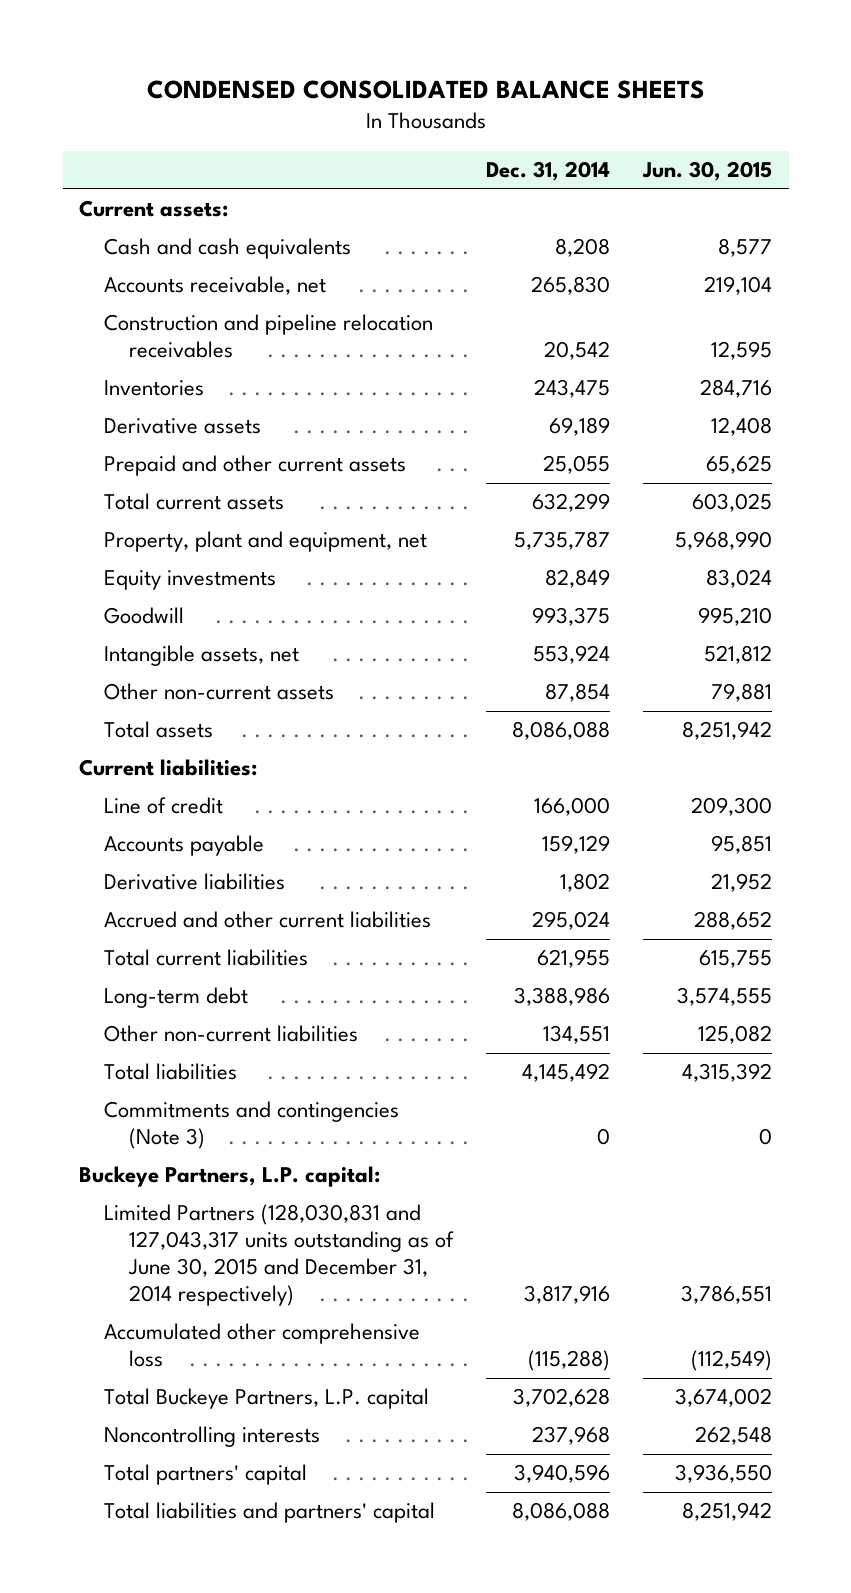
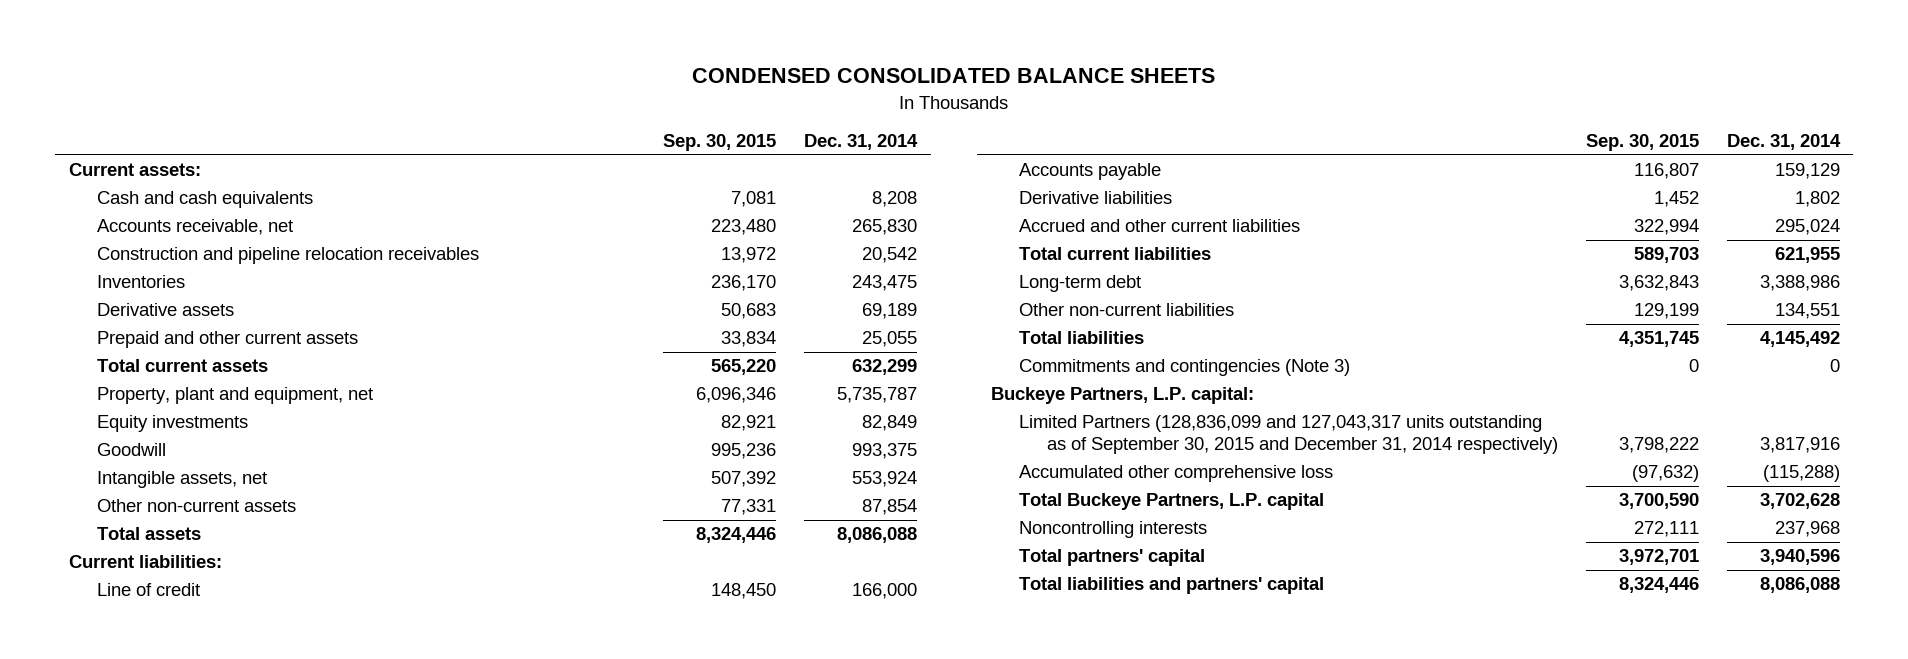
[642,161,773,182] Jun. 30, 2015 -> none
none -> [663,134,777,152] Sep. 30, 2015
[103,1204,454,1307] Limited Partners (128,030,831 and 127,043,317 units outstanding as of June 30, 2015 and December 31, 2014 respectively) -> [1019,415,1559,455] Limited Partners (128,836,099 and 127,043,317 units outstanding as of September 30, 2015 and December 31, 2014 respectively)

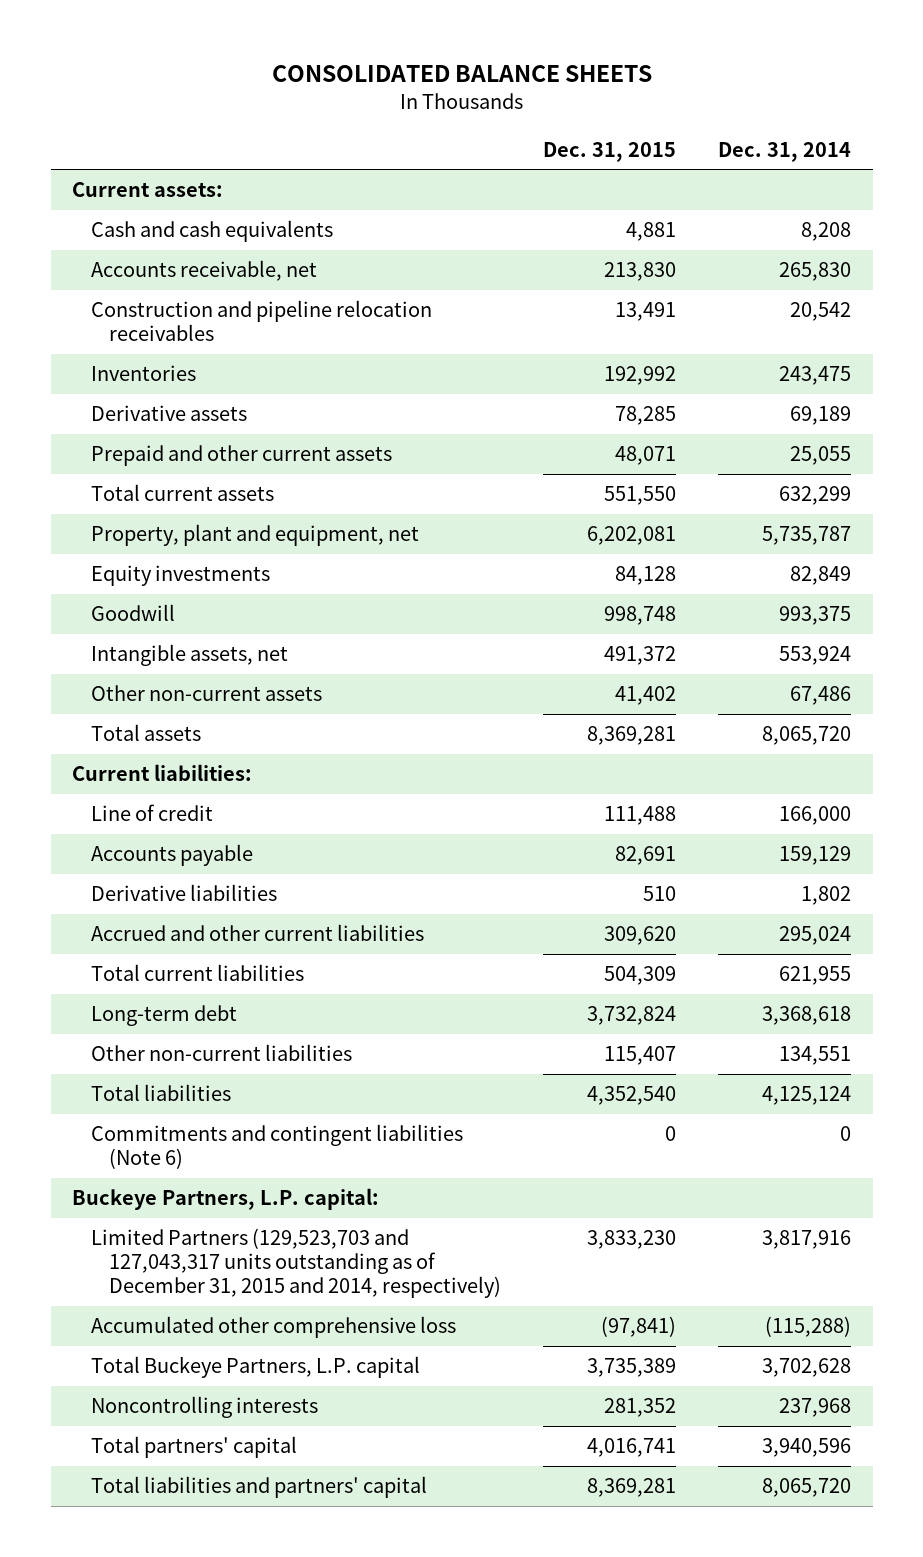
[692,68,1216,84] CONDENSED CONSOLIDATED BALANCE SHEETS -> [271,65,652,83] CONSOLIDATED BALANCE SHEETS
[663,134,777,152] Sep. 30, 2015 -> none
none -> [543,141,677,162] Dec. 31, 2015
[862,499,918,516] 87,854 -> [790,686,852,706] 67,486
[837,527,918,544] 8,086,088 -> [762,726,852,746] 8,065,720
[1759,275,1840,292] 3,388,986 -> [762,1006,852,1026] 3,368,618
[1759,331,1840,348] 4,145,492 -> [762,1086,852,1106] 4,125,124
[1019,359,1351,377] Commitments and contingencies (Note 3) -> [90,1124,463,1170] Commitments and contingent liabilities (Note 6)
[1019,415,1559,455] Limited Partners (128,836,099 and 127,043,317 units outstanding as of September 30, 2015 and December 31, 2014 respectively) -> [90,1228,502,1299] Limited Partners (129,523,703 and 127,043,317 units outstanding as of December 31, 2015 and 2014, respectively)
[1759,577,1840,594] 8,086,088 -> [762,1478,852,1498] 8,065,720

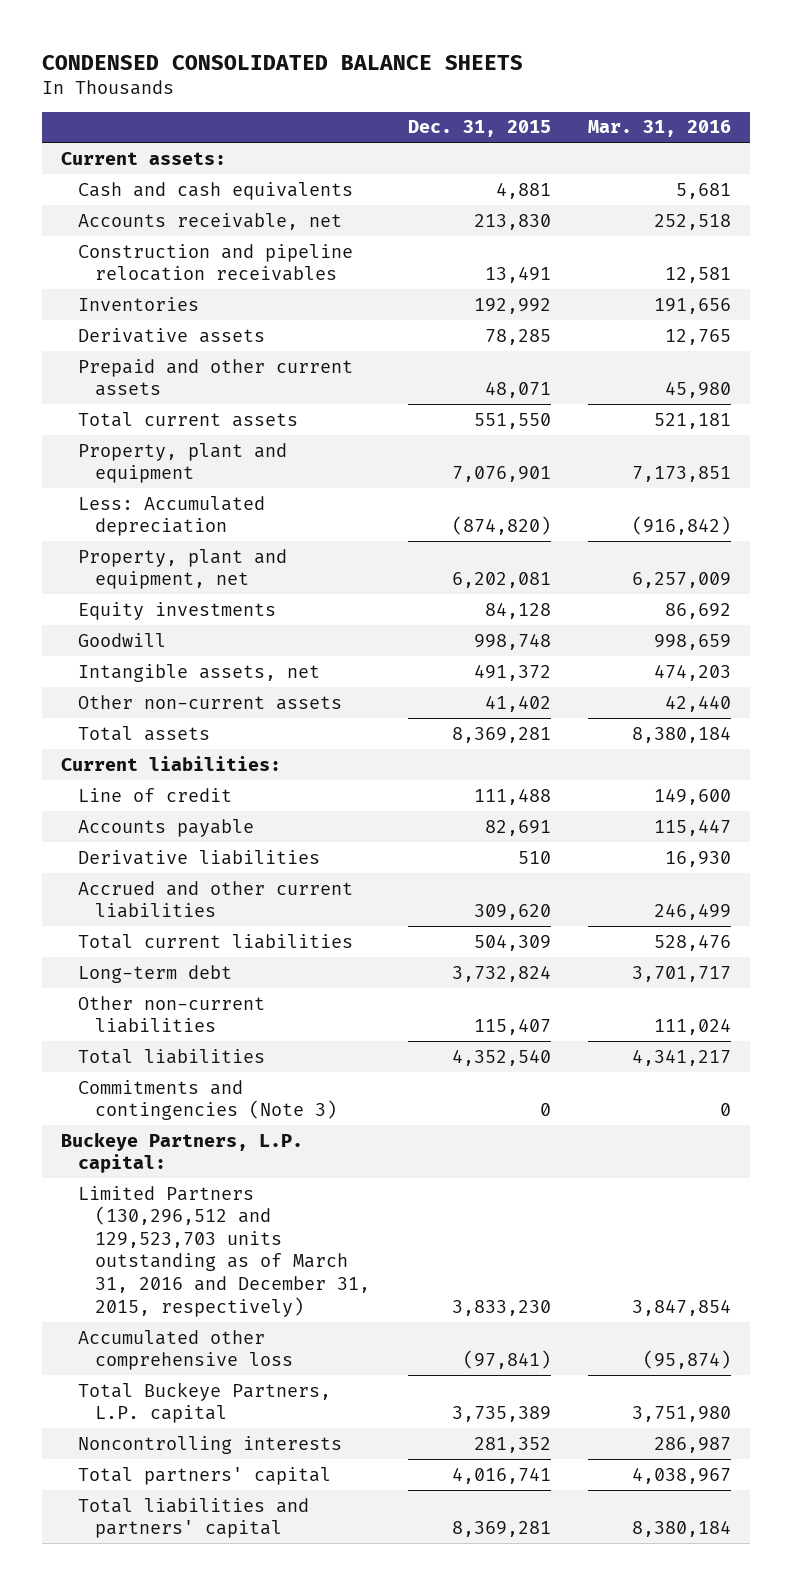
[271,65,652,83] CONSOLIDATED BALANCE SHEETS -> [41,54,523,70] CONDENSED CONSOLIDATED BALANCE SHEETS
[718,141,852,162] Dec. 31, 2014 -> none
none -> [588,120,732,138] Mar. 31, 2016
none -> [77,442,287,484] Property, plant and equipment
none -> [77,495,265,537] Less: Accumulated depreciation
[90,1124,463,1170] Commitments and contingent liabilities (Note 6) -> [77,1079,338,1121] Commitments and contingencies (Note 3)
[90,1228,502,1299] Limited Partners (129,523,703 and 127,043,317 units outstanding as of December 31, 2015 and 2014, respectively) -> [77,1185,371,1317] Limited Partners (130,296,512 and 129,523,703 units outstanding as of March 31, 2016 and December 31, 2015, respectively)

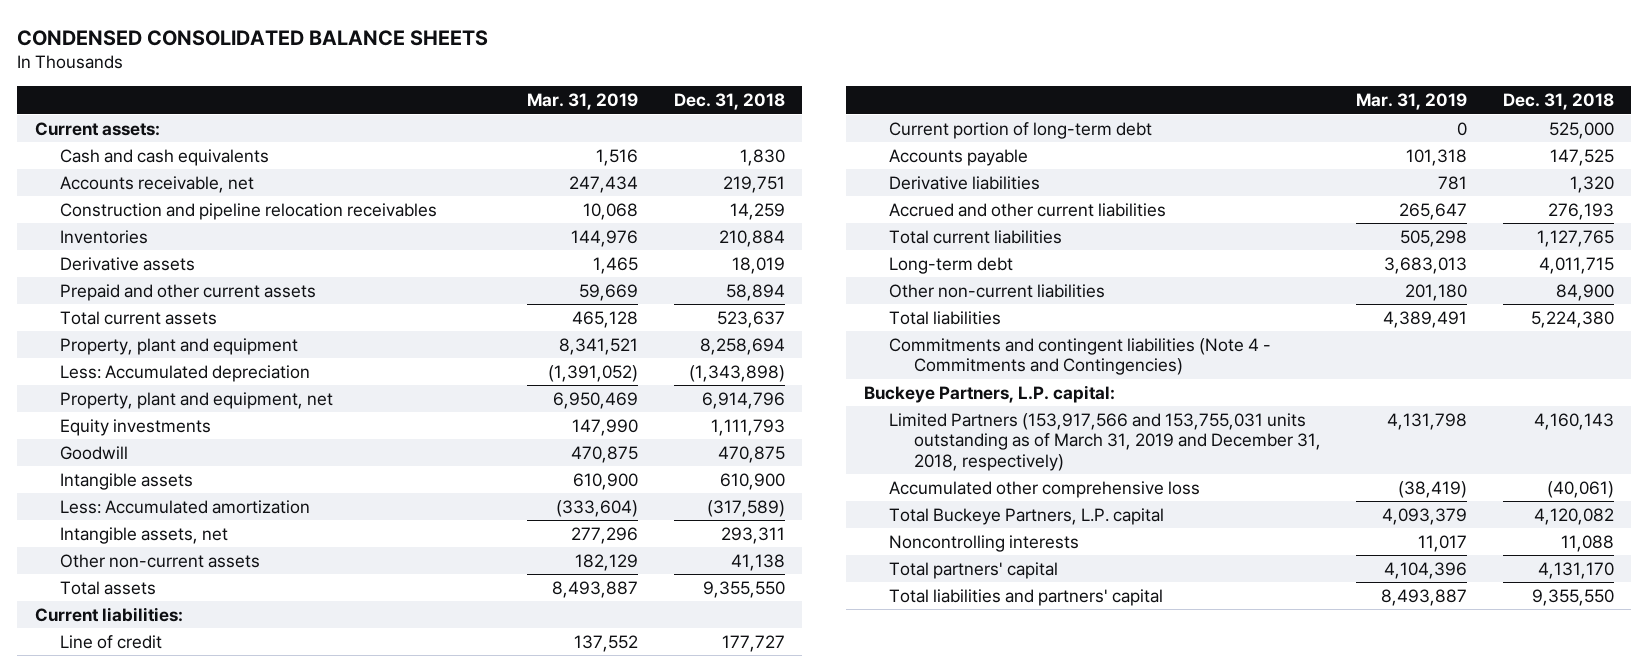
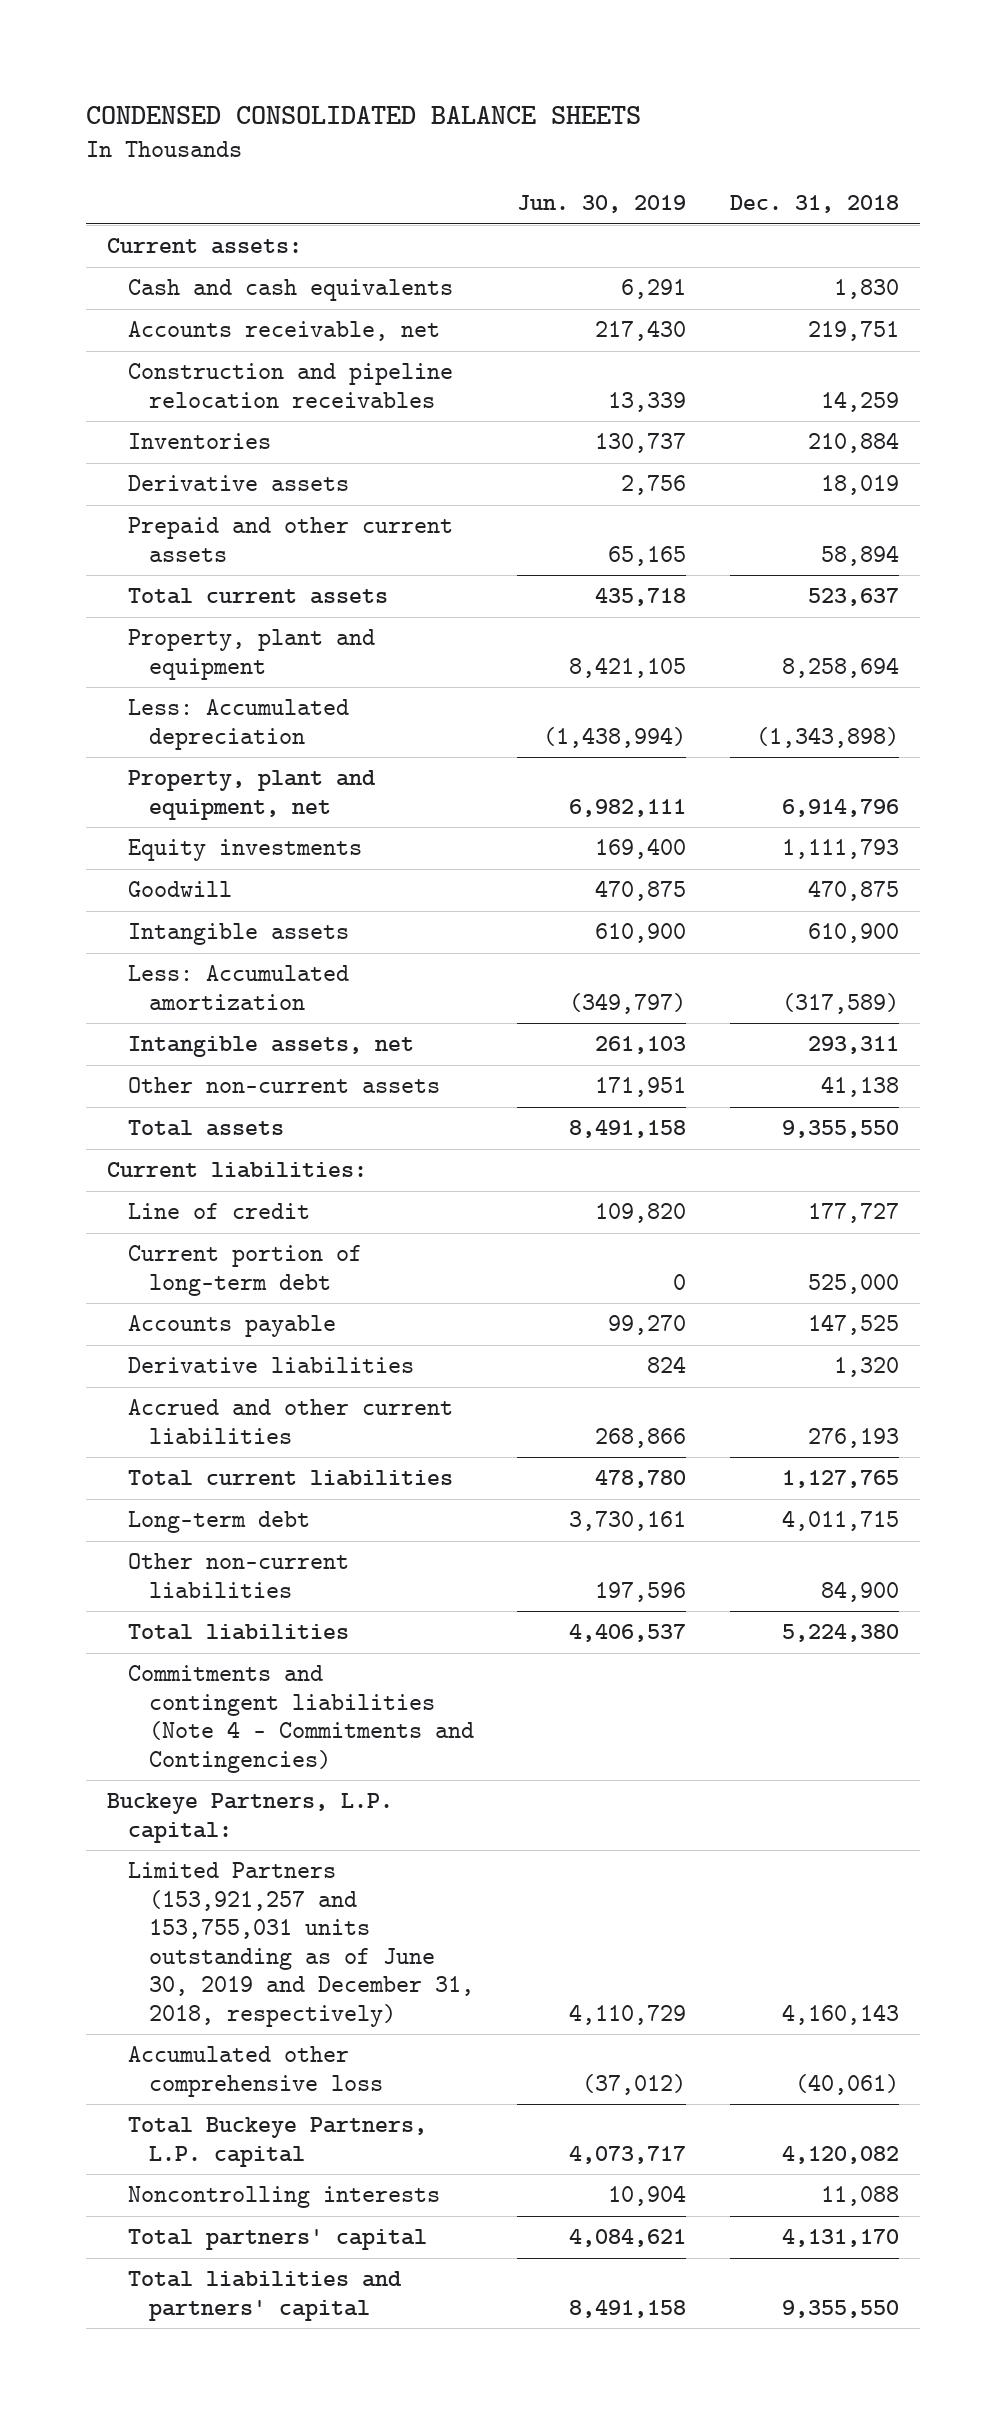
[527,93,639,111] Mar. 31, 2019 -> none
none -> [517,195,687,214] Jun. 30, 2019
[888,412,1322,471] Limited Partners (153,917,566 and 153,755,031 units outstanding as of March 31, 2019 and December 31, 2018, respectively) -> [128,1862,475,2027] Limited Partners (153,921,257 and 153,755,031 units outstanding as of June 30, 2019 and December 31, 2018, respectively)

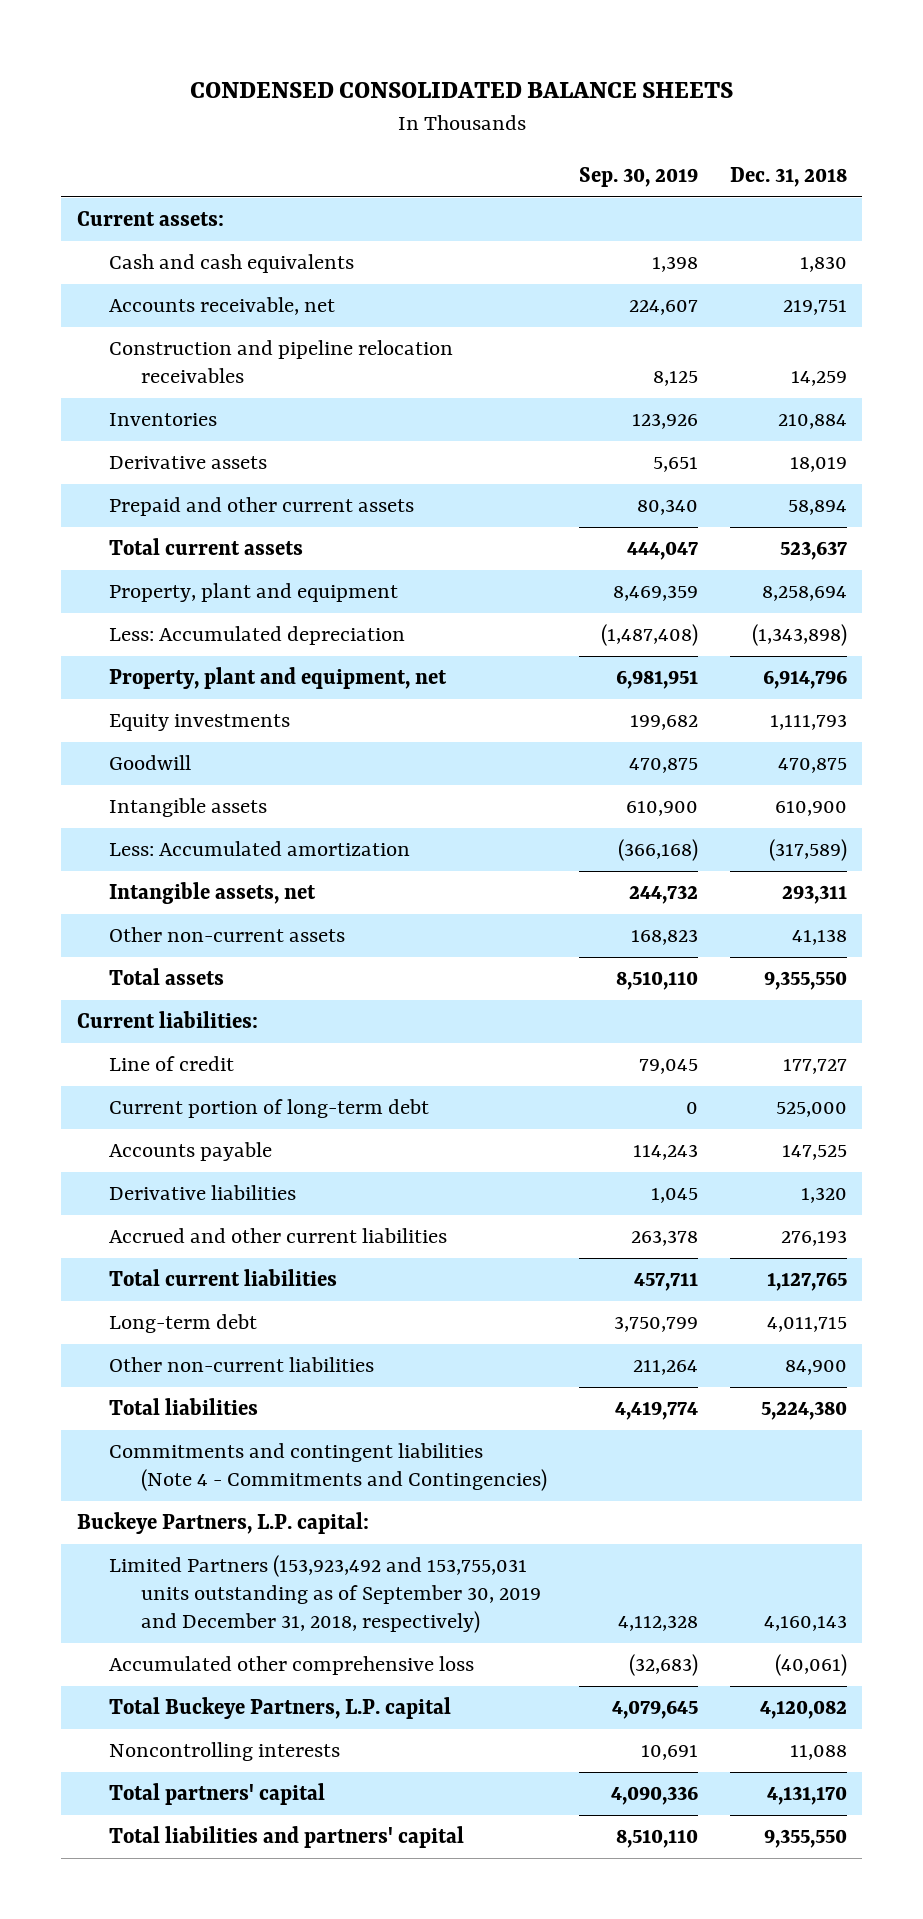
[517,195,687,214] Jun. 30, 2019 -> none
none -> [578,167,698,188] Sep. 30, 2019
[128,1862,475,2027] Limited Partners (153,921,257 and 153,755,031 units outstanding as of June 30, 2019 and December 31, 2018, respectively) -> [109,1555,542,1634] Limited Partners (153,923,492 and 153,755,031 units outstanding as of September 30, 2019 and December 31, 2018, respectively)

